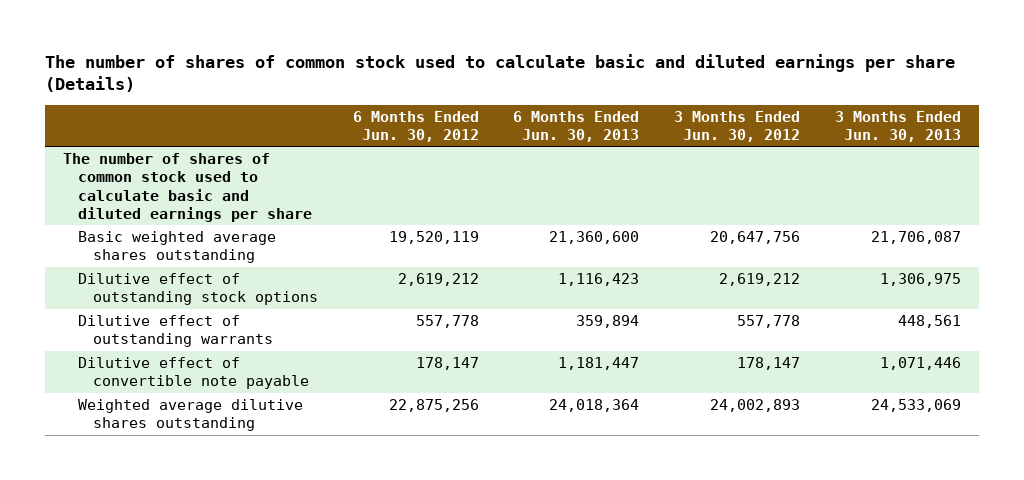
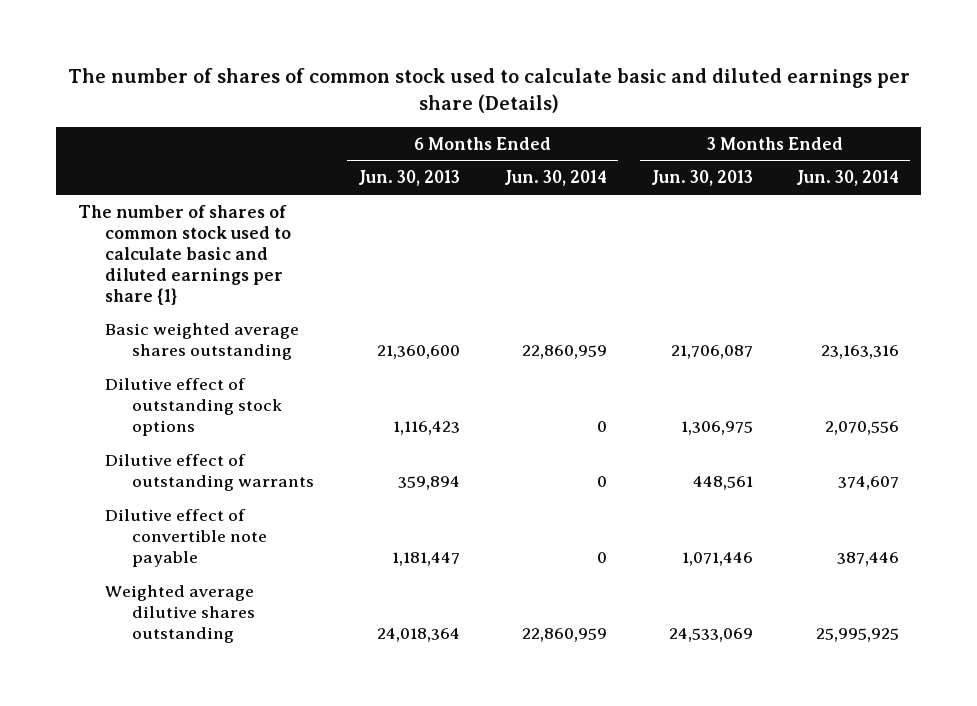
[352,110,479,142] 6 Months Ended Jun. 30, 2012 -> none
[674,110,801,142] 3 Months Ended Jun. 30, 2012 -> none
none -> [503,170,607,187] Jun. 30, 2014
none -> [796,170,900,187] Jun. 30, 2014
[62,153,312,222] The number of shares of common stock used to calculate basic and diluted earnings per share -> [77,204,292,305] The number of shares of common stock used to calculate basic and diluted earnings per share {1}

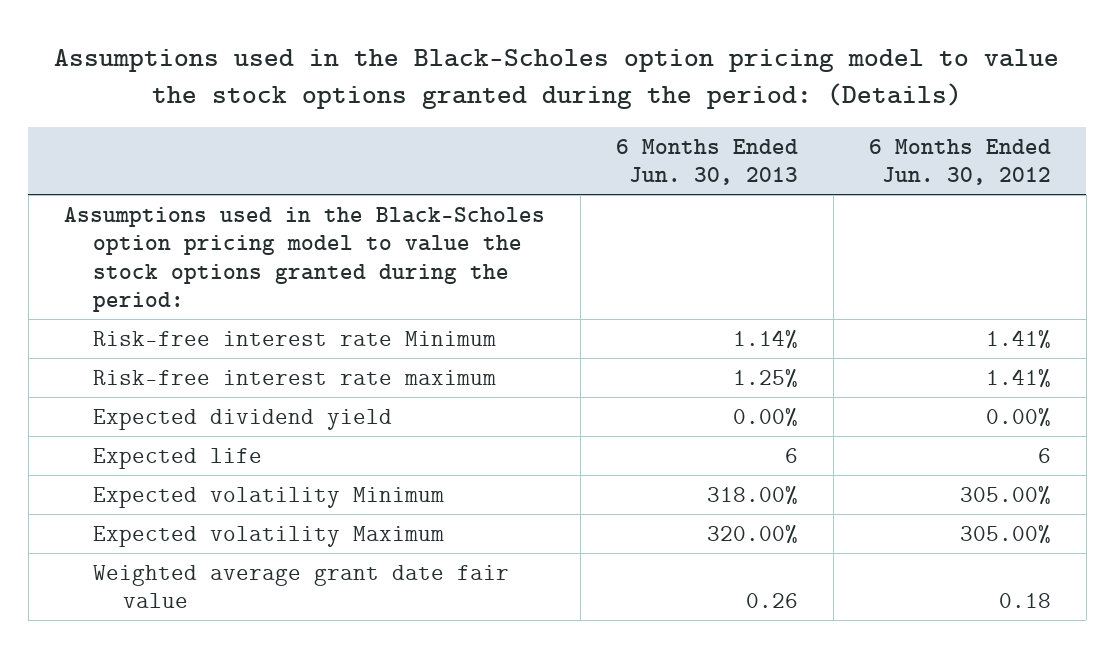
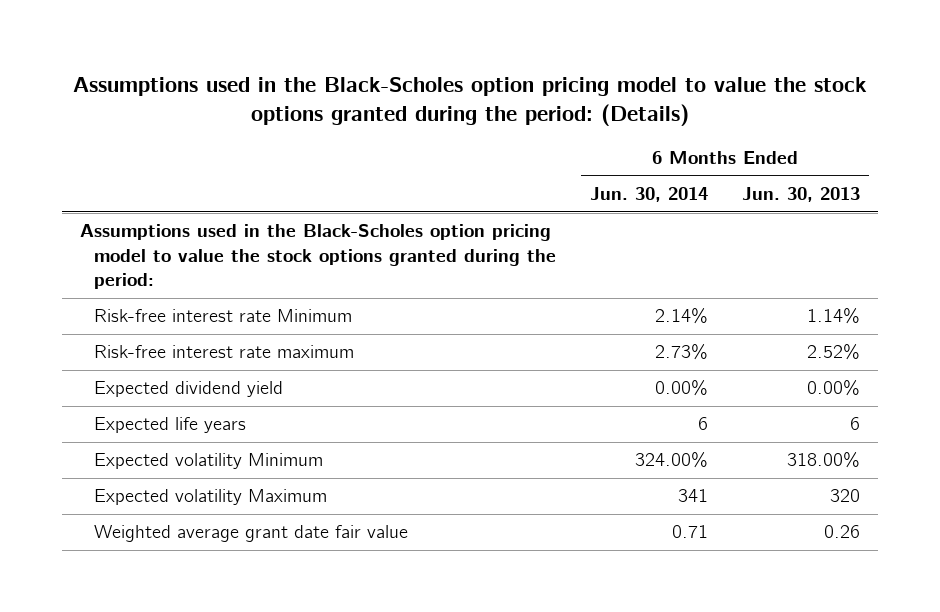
[868,138,1051,186] 6 Months Ended Jun. 30, 2012 -> none
none -> [590,187,709,203] Jun. 30, 2014
[732,368,798,388] 1.25% -> [807,344,861,361] 2.52%
[93,447,263,469] Expected life -> [93,417,246,434] Expected life years
[706,524,798,544] 320.00% -> [830,489,861,503] 320

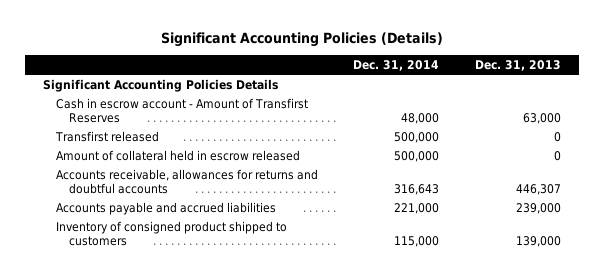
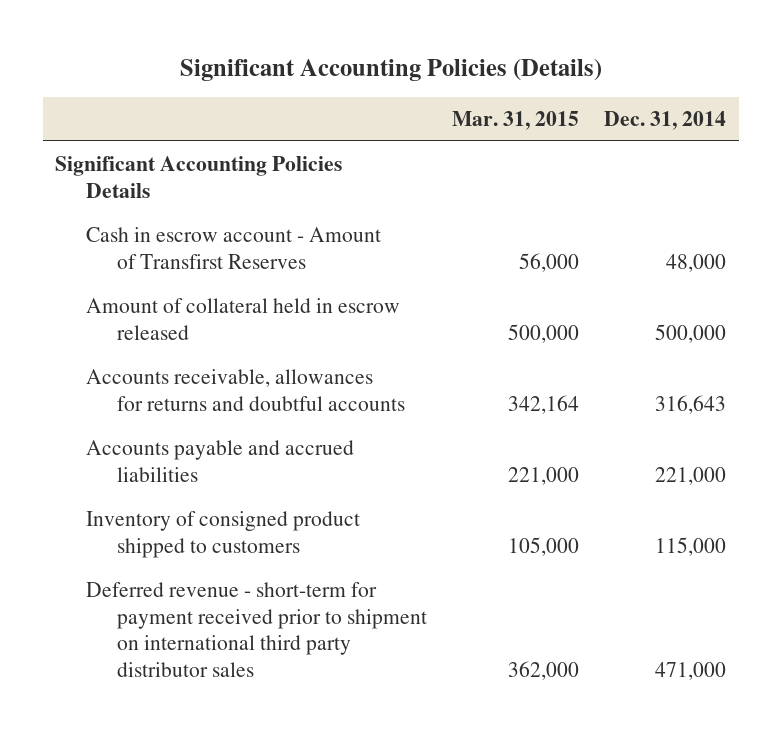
[474,60,561,72] Dec. 31, 2013 -> none
none -> [452,110,580,130] Mar. 31, 2015
[54,130,159,142] Transfirst released -> none
none -> [86,581,427,678] Deferred revenue - short-term for payment received prior to shipment on international third party distributor sales

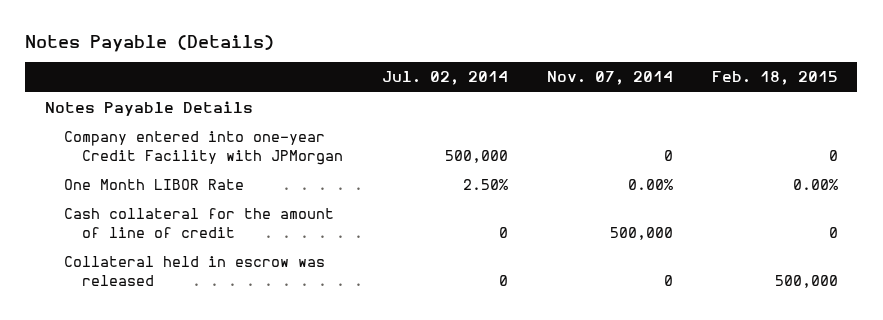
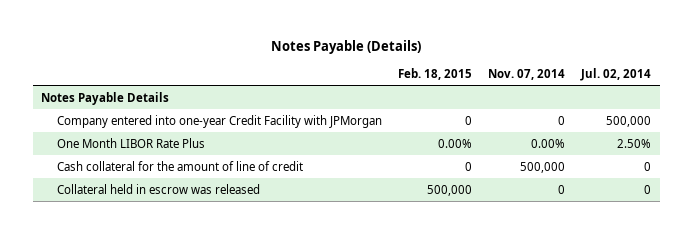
[63,179,244,191] One Month LIBOR Rate -> [57,137,206,148] One Month LIBOR Rate Plus

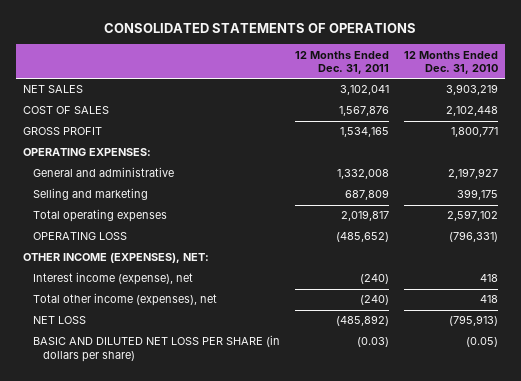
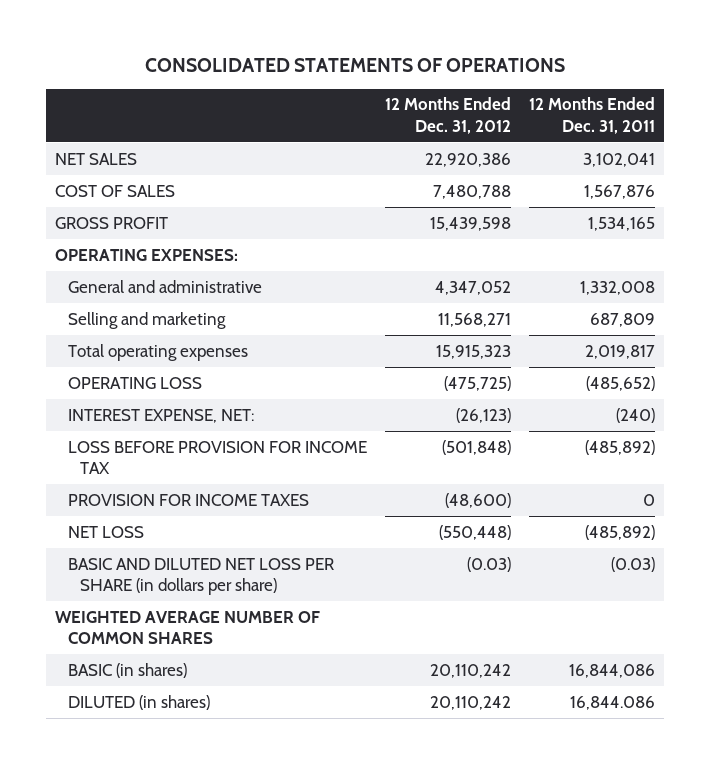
[403,50,498,75] 12 Months Ended Dec. 31, 2010 -> none
none -> [384,97,511,134] 12 Months Ended Dec. 31, 2012
[23,253,210,264] OTHER INCOME (EXPENSES), NET: -> none
[33,293,218,307] Total other income (expenses), net -> none
[33,272,194,286] Interest income (expense), net -> [67,408,254,423] INTEREST EXPENSE, NET:
none -> [67,440,367,475] LOSS BEFORE PROVISION FOR INCOME TAX
none -> [67,493,309,506] PROVISION FOR INCOME TAXES
none -> [54,610,320,645] WEIGHTED AVERAGE NUMBER OF COMMON SHARES
none -> [67,662,187,678] BASIC (in shares)
none -> [67,694,210,710] DILUTED (in shares)

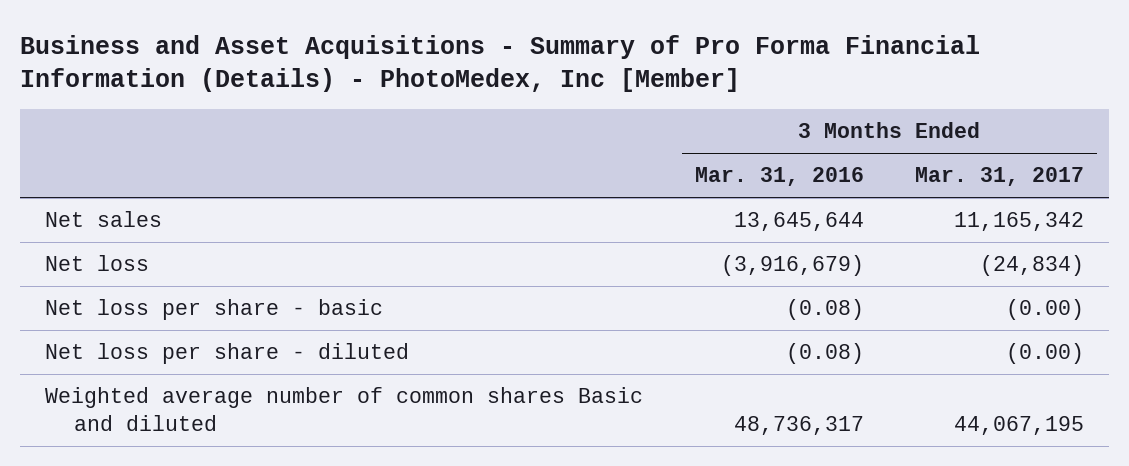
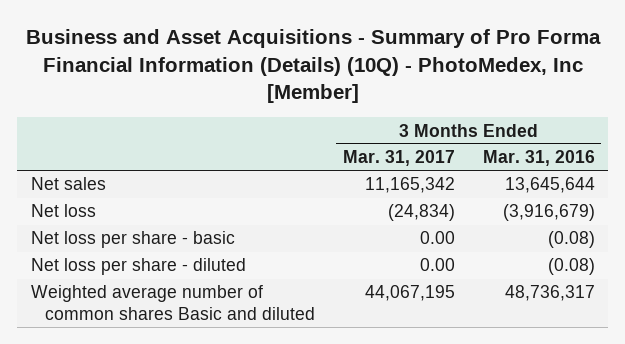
[19,34,980,93] Business and Asset Acquisitions - Summary of Pro Forma Financial Information (Details) - PhotoMedex, Inc [Member] -> [25,29,601,104] Business and Asset Acquisitions - Summary of Pro Forma Financial Information (Details) (10Q) - PhotoMedex, Inc [Member]
[1005,299,1084,321] (0.00) -> [419,231,455,245] 0.00
[1005,343,1084,365] (0.00) -> [419,258,455,272] 0.00

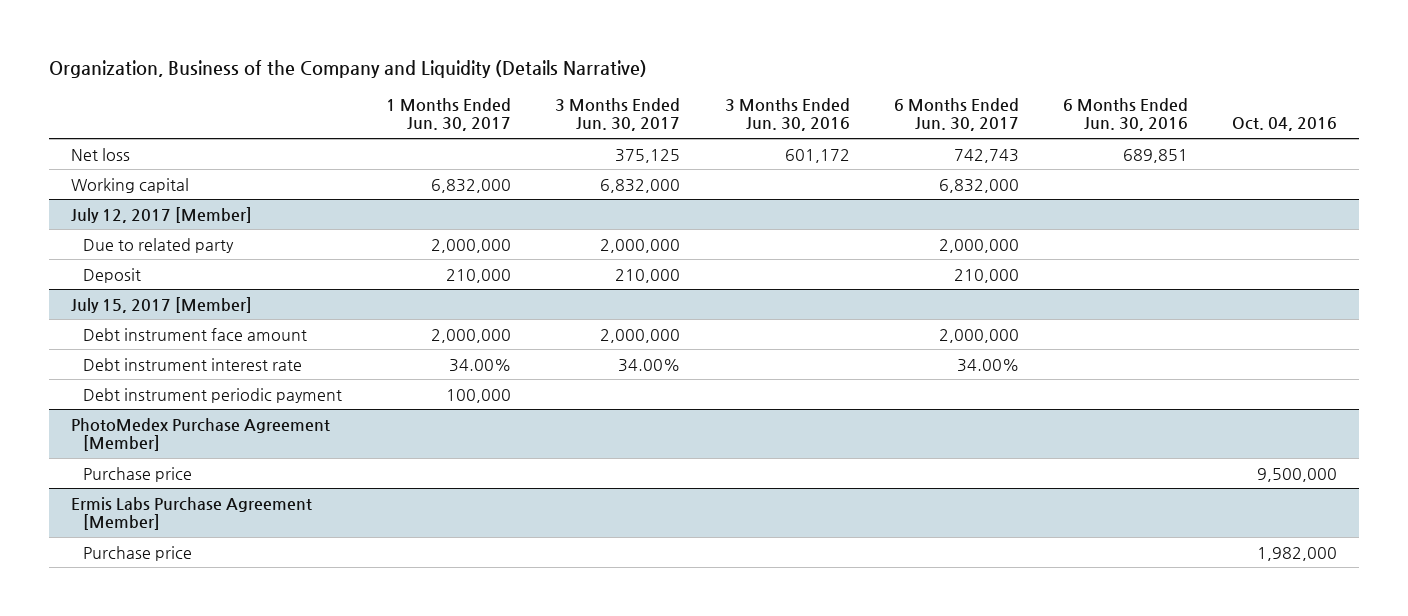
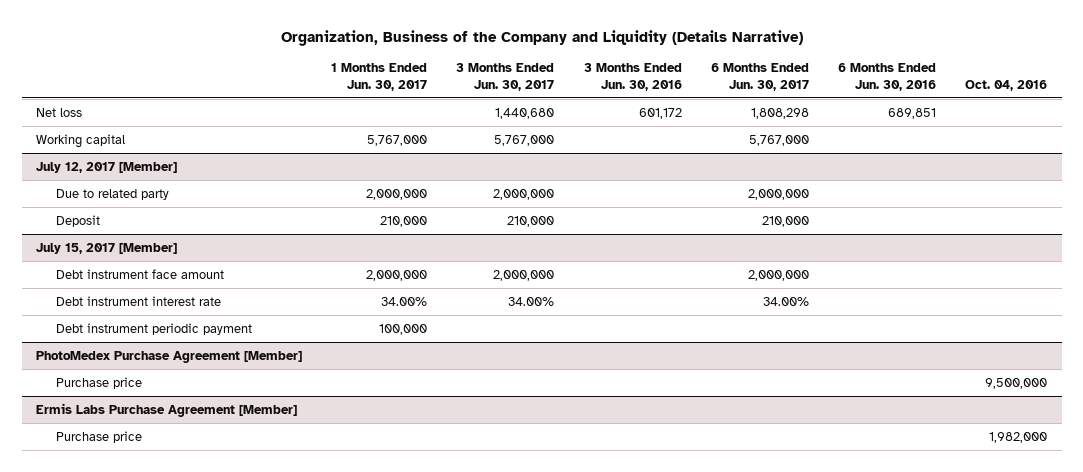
[615,148,681,163] 375,125 -> [495,107,555,119] 1,440,680
[953,148,1019,163] 742,743 -> [750,107,809,119] 1,808,298
[431,178,512,193] 6,832,000 -> [367,134,428,146] 5,767,000
[600,178,681,193] 6,832,000 -> [494,134,555,146] 5,767,000
[938,178,1019,193] 6,832,000 -> [748,134,809,146] 5,767,000

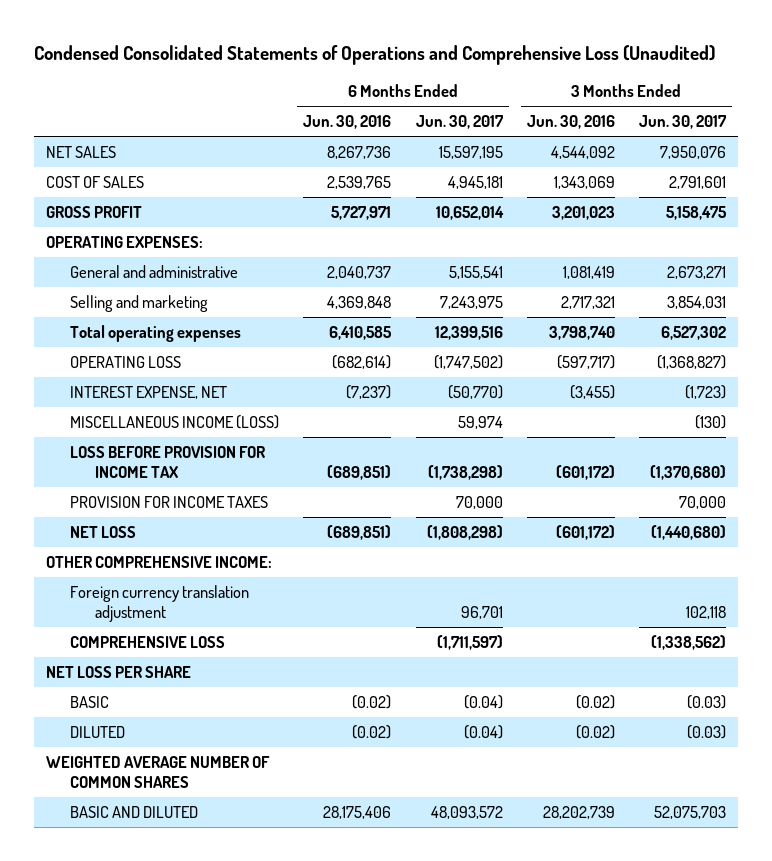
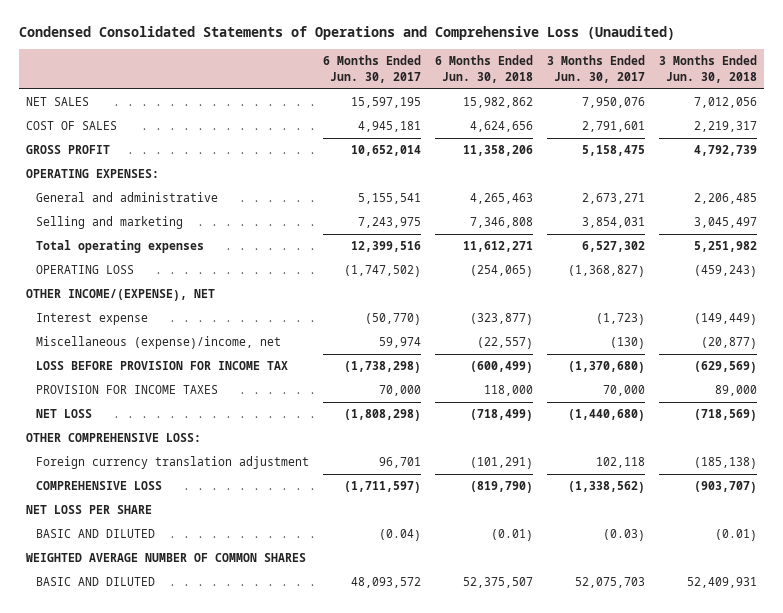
[303,115,392,130] Jun. 30, 2016 -> none
[526,115,615,130] Jun. 30, 2016 -> none
none -> [435,55,534,83] 6 Months Ended Jun. 30, 2018
none -> [658,55,757,83] 3 Months Ended Jun. 30, 2018
none -> [25,289,215,302] OTHER INCOME/(EXPENSE), NET
[70,386,228,400] INTEREST EXPENSE, NET -> [36,313,149,326] Interest expense
[70,415,280,430] MISCELLANEOUS INCOME (LOSS) -> [36,336,282,350] Miscellaneous (expense)/income, net
[45,556,272,569] OTHER COMPREHENSIVE INCOME: -> [25,433,201,443] OTHER COMPREHENSIVE LOSS:
[70,696,110,709] BASIC -> none
[70,726,126,739] DILUTED -> none
none -> [36,529,156,539] BASIC AND DILUTED

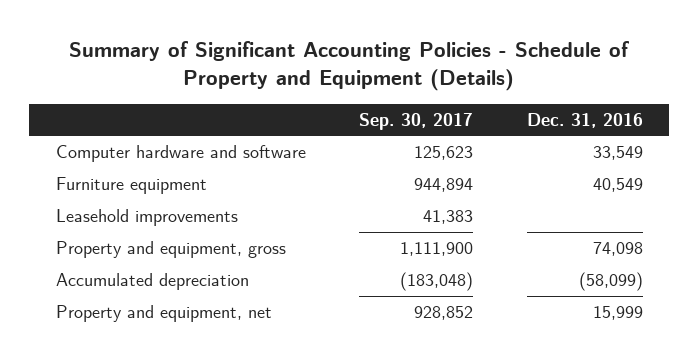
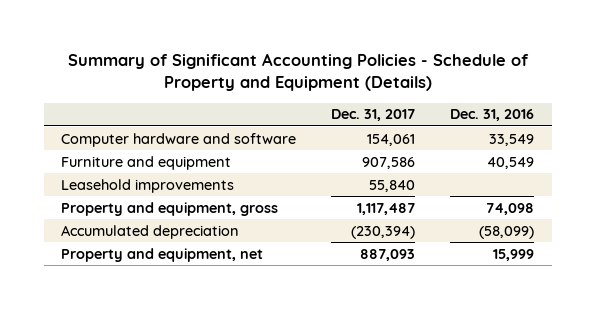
[359,112,474,130] Sep. 30, 2017 -> none
none -> [331,109,416,122] Dec. 31, 2017
[55,177,207,195] Furniture equipment -> [61,155,232,170] Furniture and equipment

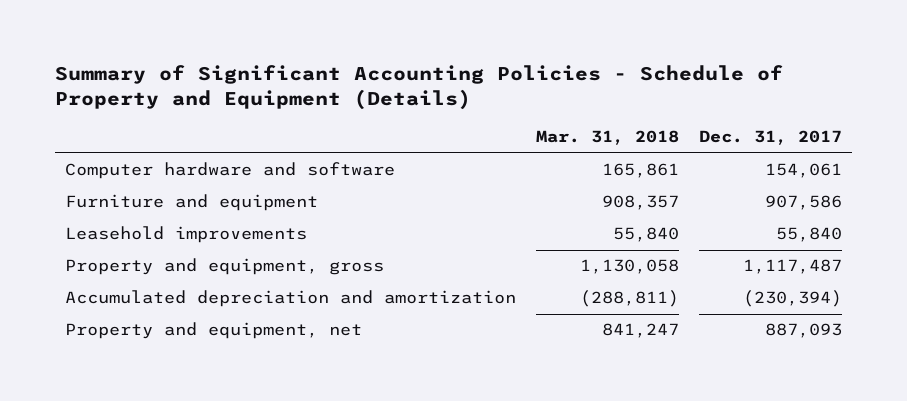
[450,109,535,122] Dec. 31, 2016 -> none
none -> [536,130,680,146] Mar. 31, 2018
[61,224,240,239] Accumulated depreciation -> [65,290,517,308] Accumulated depreciation and amortization

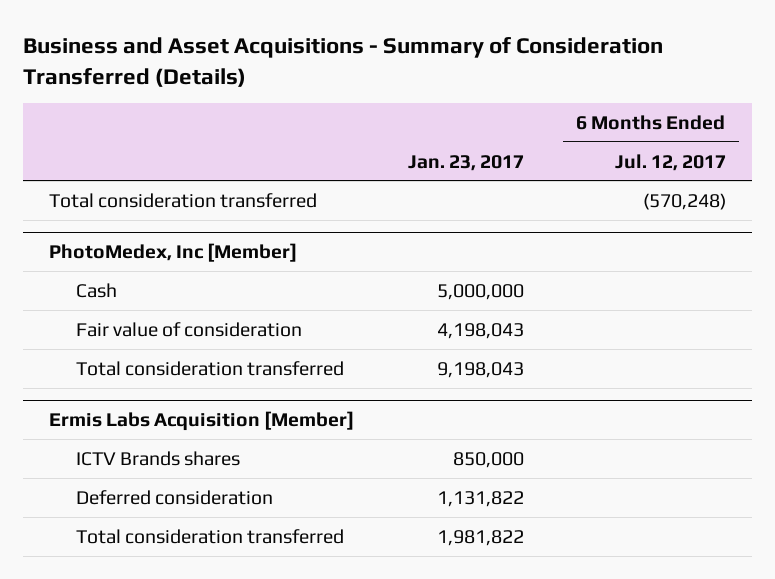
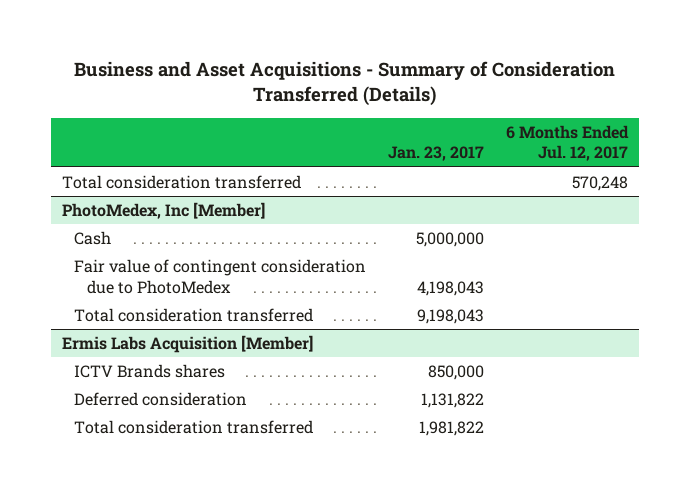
[642,192,726,210] (570,248) -> [572,176,629,192] 570,248
[76,321,303,337] Fair value of consideration -> [74,259,367,294] Fair value of contingent consideration due to PhotoMedex

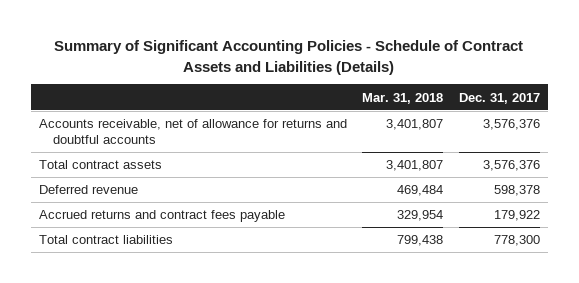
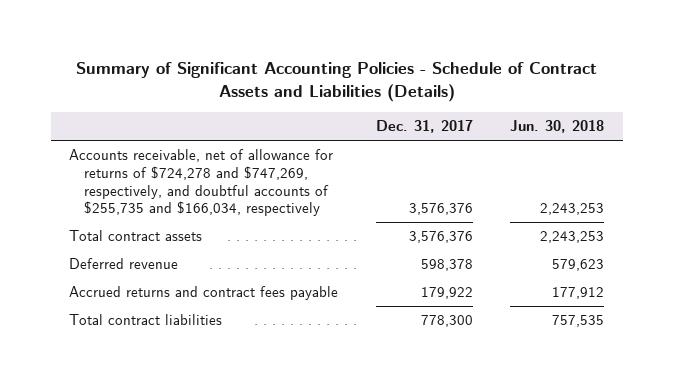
[362,92,444,104] Mar. 31, 2018 -> none
none -> [510,119,605,133] Jun. 30, 2018
[39,119,348,145] Accounts receivable, net of allowance for returns and doubtful accounts -> [69,149,334,217] Accounts receivable, net of allowance for returns of $724,278 and $747,269, respectively, and doubtful accounts of $255,735 and $166,034, respectively

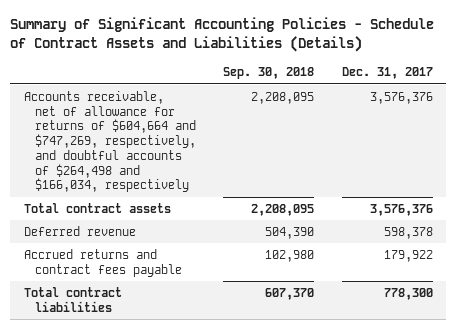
[510,119,605,133] Jun. 30, 2018 -> none
none -> [223,67,315,80] Sep. 30, 2018
[69,149,334,217] Accounts receivable, net of allowance for returns of $724,278 and $747,269, respectively, and doubtful accounts of $255,735 and $166,034, respectively -> [23,90,197,193] Accounts receivable, net of allowance for returns of $604,664 and $747,269, respectively, and doubtful accounts of $264,498 and $166,034, respectively

